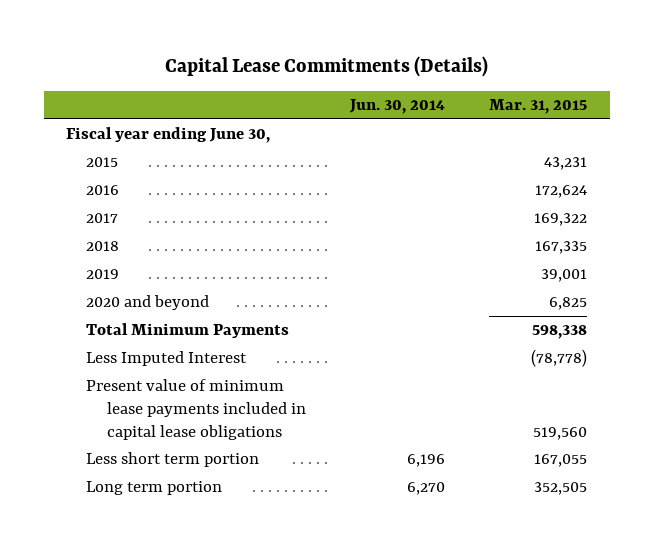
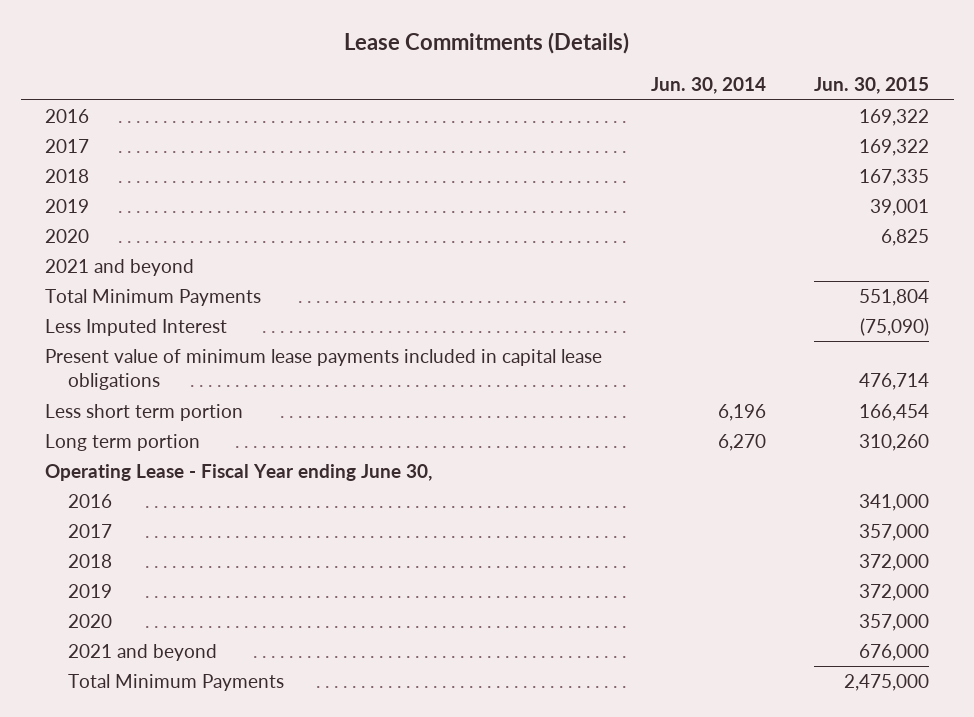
[164,56,488,78] Capital Lease Commitments (Details) -> [344,32,630,55] Lease Commitments (Details)
[489,99,588,115] Mar. 31, 2015 -> none
none -> [814,77,930,95] Jun. 30, 2015
[65,127,270,144] Fiscal year ending June 30, -> none
[86,157,119,168] 2015 -> none
none -> [44,229,89,244] 2020
[86,295,210,311] 2020 and beyond -> [44,259,194,277] 2021 and beyond
none -> [44,464,432,482] Operating Lease - Fiscal Year ending June 30,
none -> [68,494,113,509] 2016
none -> [68,524,113,539] 2017
none -> [68,554,113,569] 2018
none -> [68,584,113,599] 2019
none -> [68,614,113,629] 2020
none -> [68,644,218,662] 2021 and beyond
none -> [68,674,285,692] Total Minimum Payments

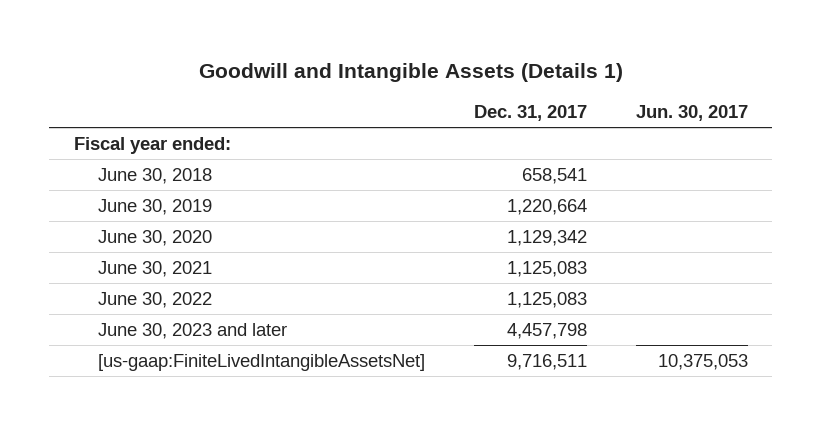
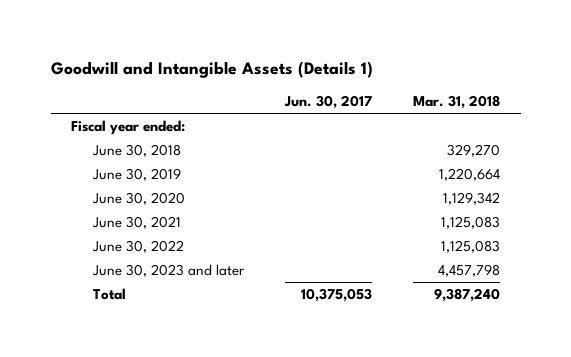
[473,104,587,121] Dec. 31, 2017 -> none
none -> [413,95,501,110] Mar. 31, 2018
[98,353,426,371] [us-gaap:FiniteLivedIntangibleAssetsNet] -> [93,287,127,300] Total

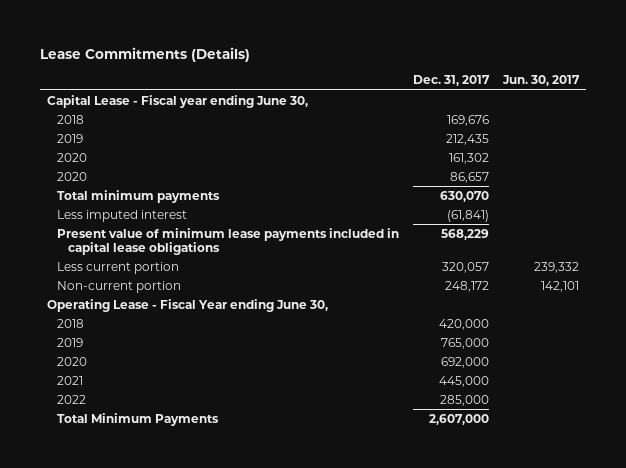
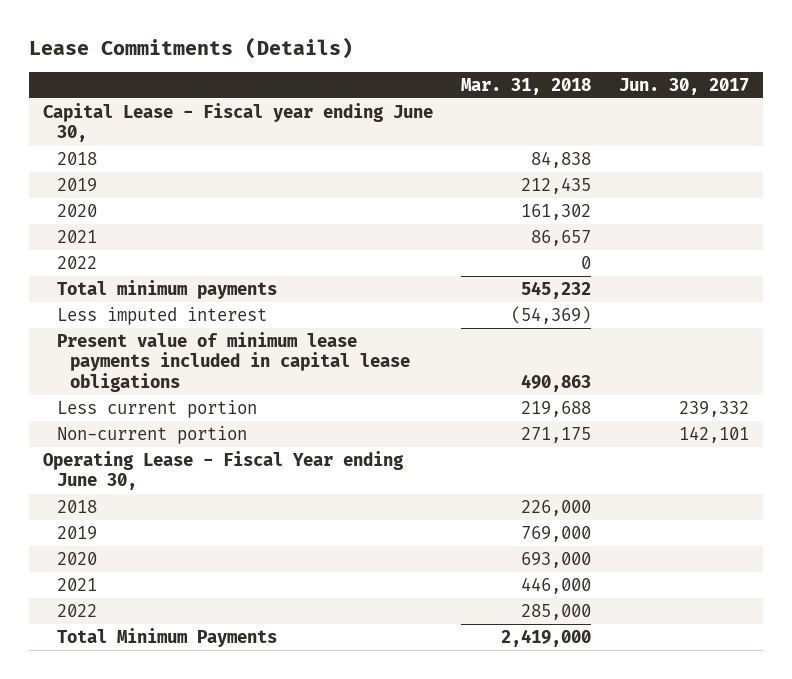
[413,75,491,87] Dec. 31, 2017 -> none
none -> [461,77,592,95] Mar. 31, 2018
[57,171,88,181] 2020 -> [56,229,97,243] 2021
none -> [56,255,97,269] 2022

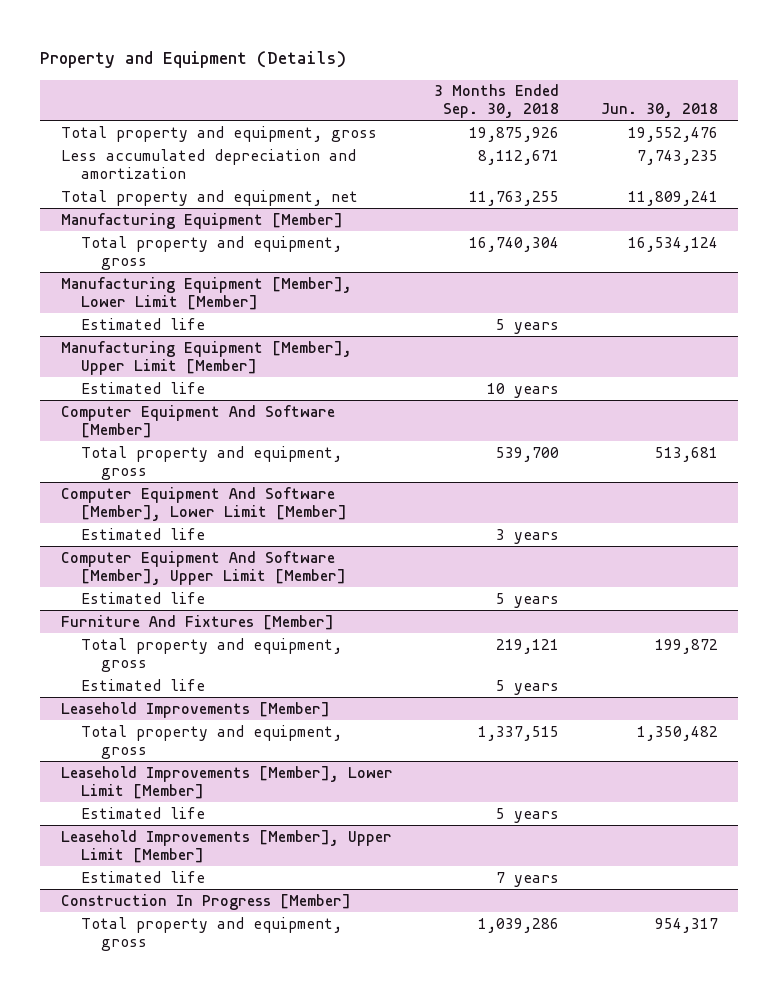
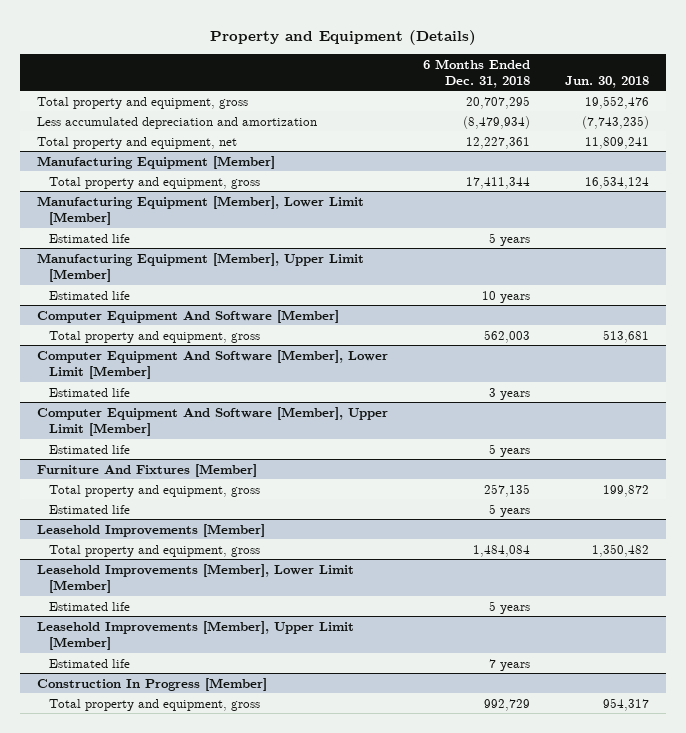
[434,84,560,119] 3 Months Ended Sep. 30, 2018 -> none
none -> [422,58,530,88] 6 Months Ended Dec. 31, 2018
[636,149,718,165] 7,743,235 -> [581,115,649,129] (7,743,235)

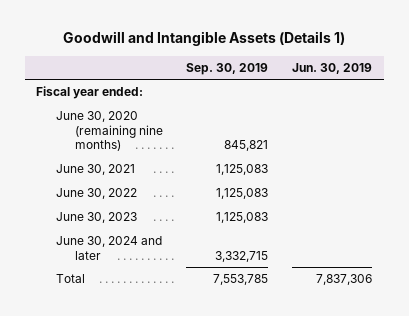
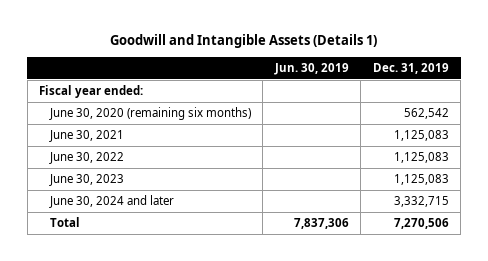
[186,62,269,75] Sep. 30, 2019 -> none
none -> [372,62,449,74] Dec. 31, 2019
[55,111,163,152] June 30, 2020 (remaining nine months) -> [48,107,251,121] June 30, 2020 (remaining six months)

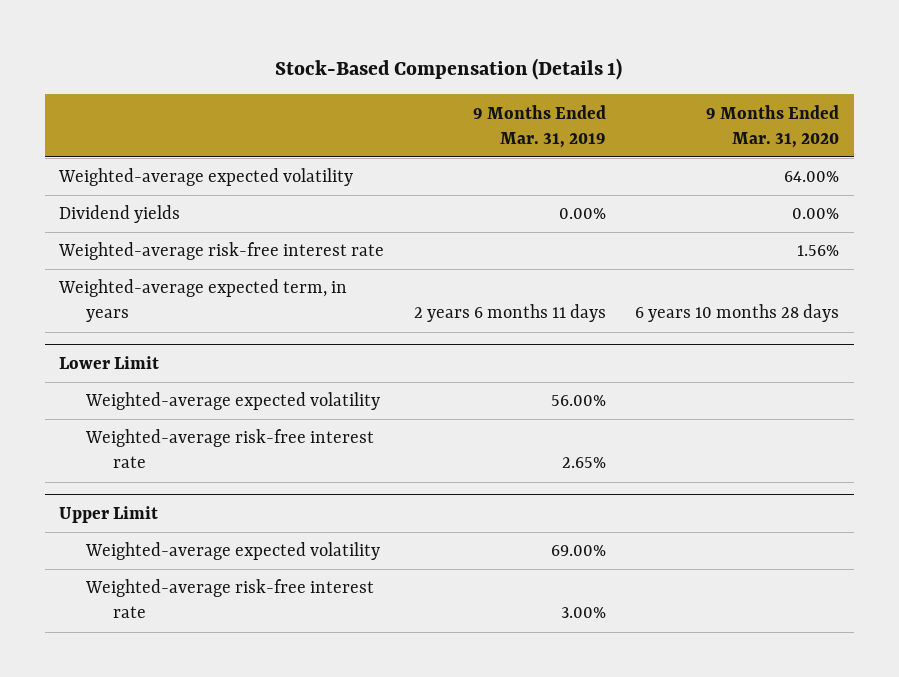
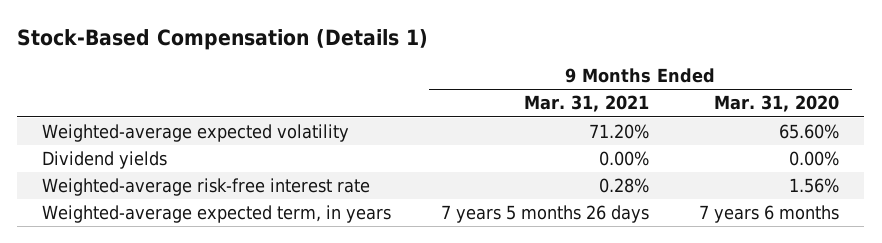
[472,104,606,148] 9 Months Ended Mar. 31, 2019 -> none
none -> [524,95,650,113] Mar. 31, 2021
[784,171,840,183] 64.00% -> [779,123,840,139] 65.60%
[59,355,160,369] Lower Limit -> none
[85,392,381,411] Weighted-average expected volatility -> none
[85,429,375,469] Weighted-average risk-free interest rate -> none
[59,505,159,523] Upper Limit -> none
[85,542,381,561] Weighted-average expected volatility -> none
[85,579,375,619] Weighted-average risk-free interest rate -> none
[635,304,840,323] 6 years 10 months 28 days -> [699,204,840,223] 7 years 6 months

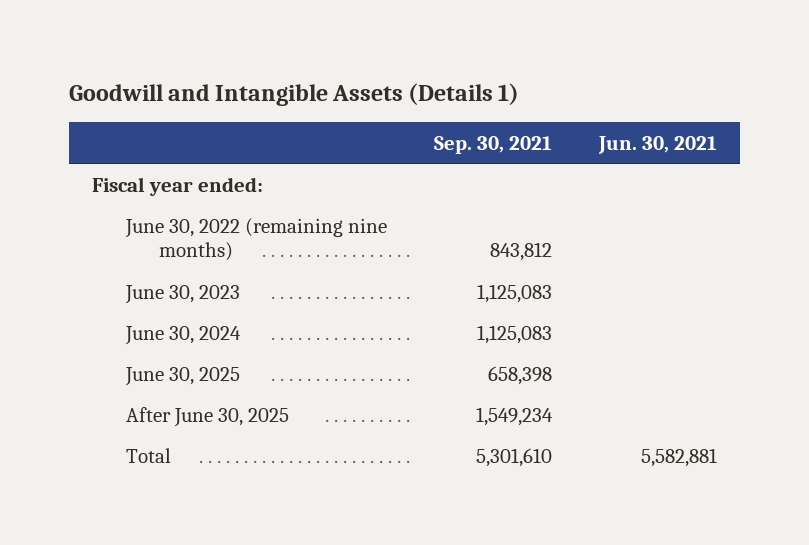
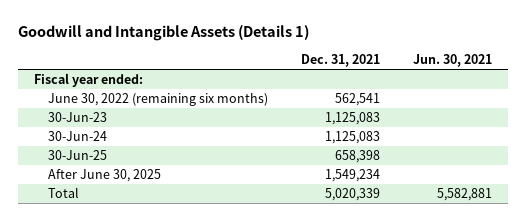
[433,136,552,155] Sep. 30, 2021 -> none
none -> [301,54,381,68] Dec. 31, 2021
[124,217,387,262] June 30, 2022 (remaining nine months) -> [48,93,269,107] June 30, 2022 (remaining six months)
[124,284,240,304] June 30, 2023 -> [48,112,108,123] 30-Jun-23
[124,325,241,345] June 30, 2024 -> [48,131,108,142] 30-Jun-24
[124,366,240,386] June 30, 2025 -> [48,150,108,161] 30-Jun-25

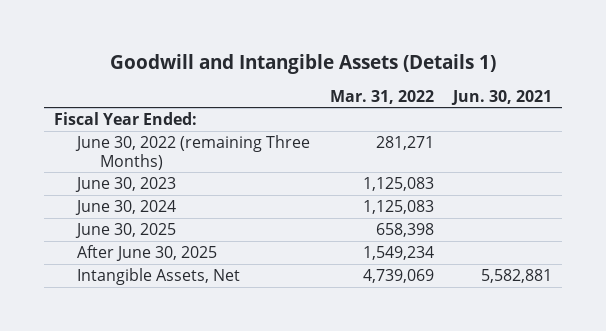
[301,54,381,68] Dec. 31, 2021 -> none
none -> [329,89,434,104] Mar. 31, 2022
[34,73,144,88] Fiscal year ended: -> [53,111,197,125] Fiscal Year Ended:
[48,93,269,107] June 30, 2022 (remaining six months) -> [75,134,311,170] June 30, 2022 (remaining Three Months)
[48,112,108,123] 30-Jun-23 -> [75,176,177,192] June 30, 2023
[48,131,108,142] 30-Jun-24 -> [75,199,177,215] June 30, 2024
[48,150,108,161] 30-Jun-25 -> [75,222,177,238] June 30, 2025
[48,187,80,199] Total -> [77,267,241,285] Intangible Assets, Net

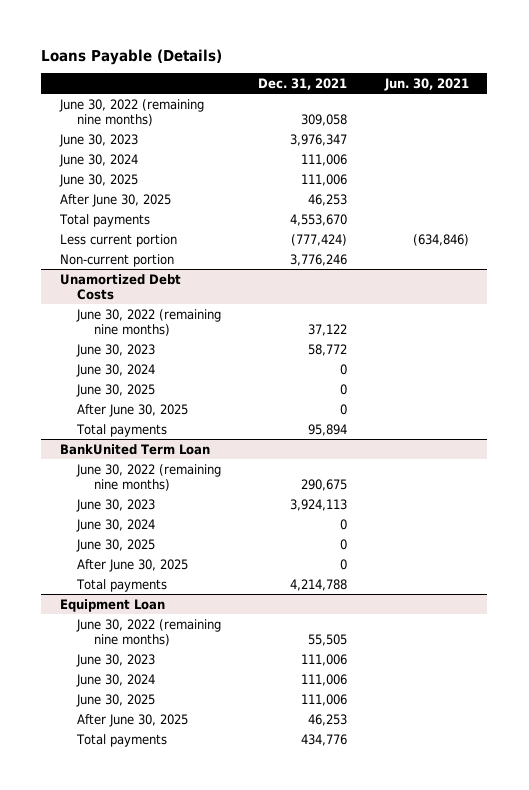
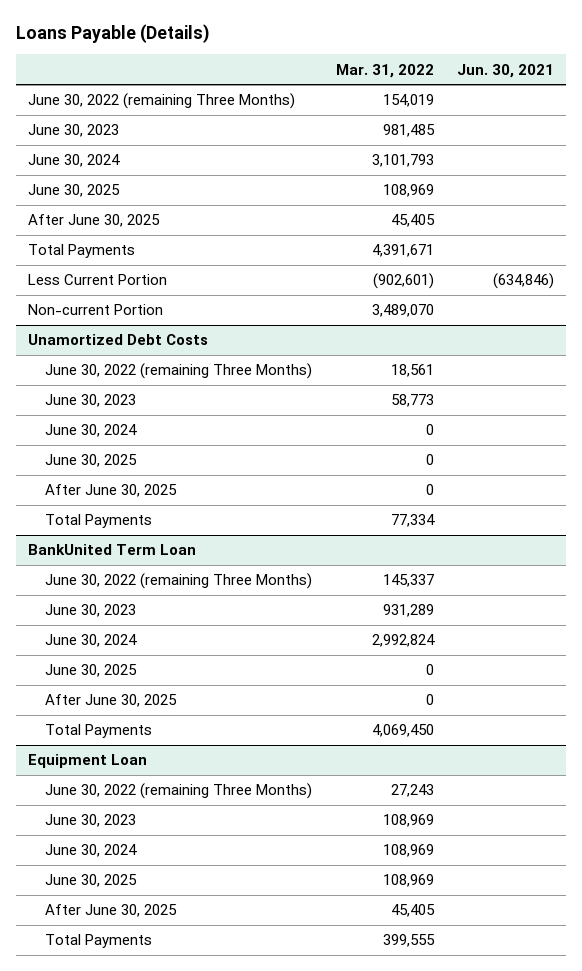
[258,77,348,90] Dec. 31, 2021 -> none
none -> [335,63,434,78] Mar. 31, 2022
[59,98,205,127] June 30, 2022 (remaining nine months) -> [27,93,295,110] June 30, 2022 (remaining Three Months)
[59,213,151,227] Total payments -> [27,244,135,259] Total Payments
[60,233,178,247] Less current portion -> [27,274,167,286] Less Current Portion
[60,253,175,267] Non-current portion -> [27,304,163,316] Non-current Portion
[75,308,221,337] June 30, 2022 (remaining nine months) -> [44,363,312,380] June 30, 2022 (remaining Three Months)
[75,423,167,437] Total payments -> [44,514,152,529] Total Payments
[75,463,221,492] June 30, 2022 (remaining nine months) -> [44,573,312,590] June 30, 2022 (remaining Three Months)
[75,578,167,592] Total payments -> [44,724,152,739] Total Payments
[75,618,221,647] June 30, 2022 (remaining nine months) -> [44,783,312,800] June 30, 2022 (remaining Three Months)
[75,733,167,747] Total payments -> [44,934,152,949] Total Payments

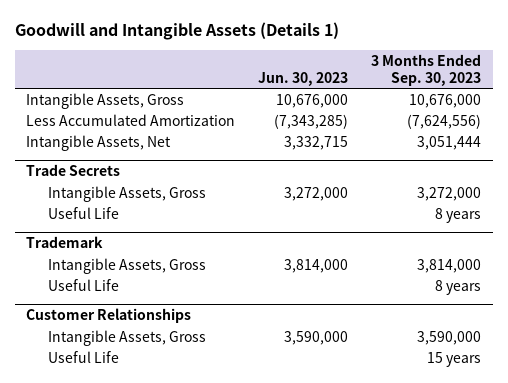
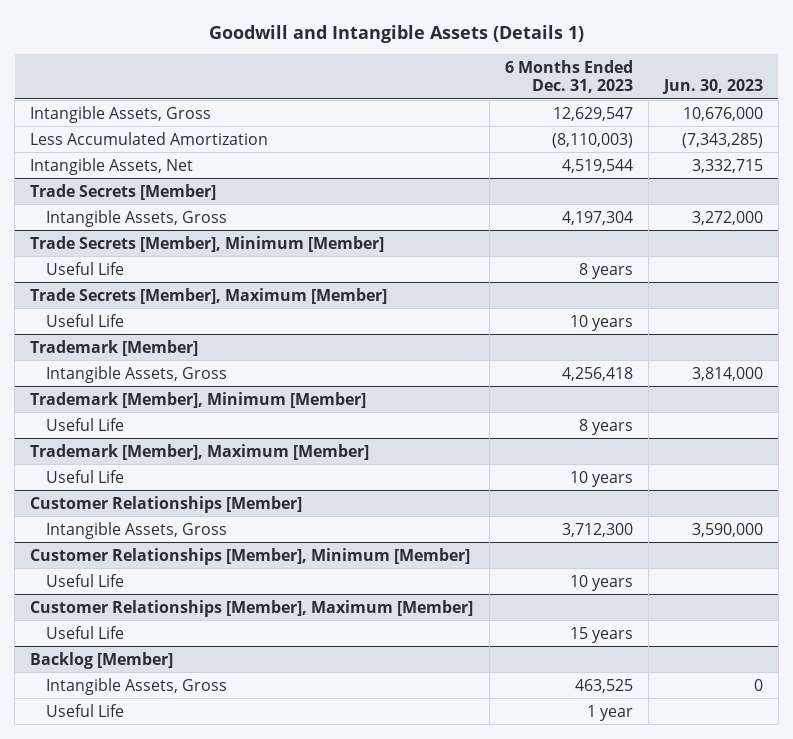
[371,53,482,86] 3 Months Ended Sep. 30, 2023 -> none
none -> [504,59,633,94] 6 Months Ended Dec. 31, 2023
[26,164,121,177] Trade Secrets -> [30,183,217,200] Trade Secrets [Member]
[48,206,120,219] Useful Life -> none
none -> [30,235,385,252] Trade Secrets [Member], Minimum [Member]
none -> [46,261,125,275] Useful Life
none -> [30,287,388,304] Trade Secrets [Member], Maximum [Member]
none -> [46,313,125,327] Useful Life
[26,236,104,249] Trademark -> [30,339,199,356] Trademark [Member]
[48,278,120,291] Useful Life -> none
none -> [30,391,367,408] Trademark [Member], Minimum [Member]
none -> [46,417,125,431] Useful Life
none -> [30,443,370,460] Trademark [Member], Maximum [Member]
none -> [46,469,125,483] Useful Life
[26,308,192,324] Customer Relationships -> [30,495,303,513] Customer Relationships [Member]
[48,350,120,363] Useful Life -> none
none -> [30,547,471,565] Customer Relationships [Member], Minimum [Member]
none -> [46,573,125,587] Useful Life
none -> [30,599,474,617] Customer Relationships [Member], Maximum [Member]
none -> [46,625,125,639] Useful Life
none -> [30,651,174,669] Backlog [Member]
none -> [46,677,228,695] Intangible Assets, Gross
none -> [46,703,125,717] Useful Life

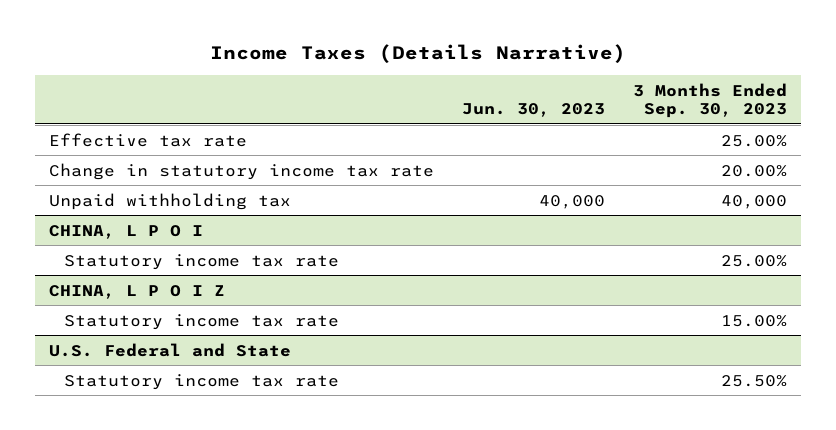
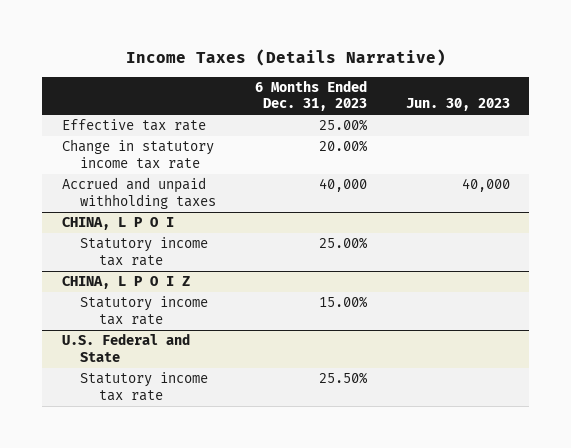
[632,82,787,119] 3 Months Ended Sep. 30, 2023 -> none
none -> [254,79,367,112] 6 Months Ended Dec. 31, 2023
[49,192,292,210] Unpaid withholding tax -> [61,177,217,209] Accrued and unpaid withholding taxes

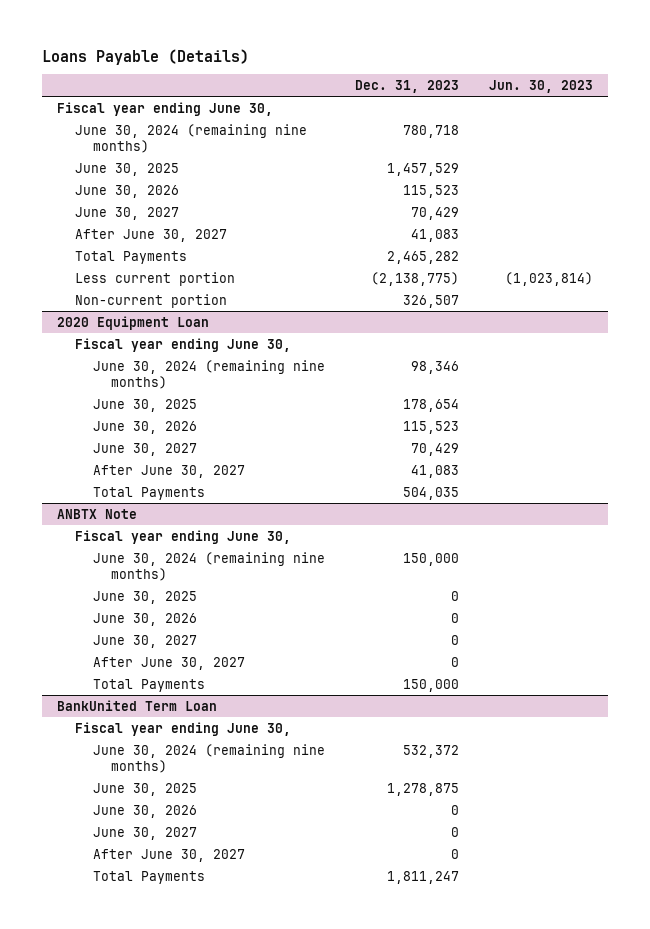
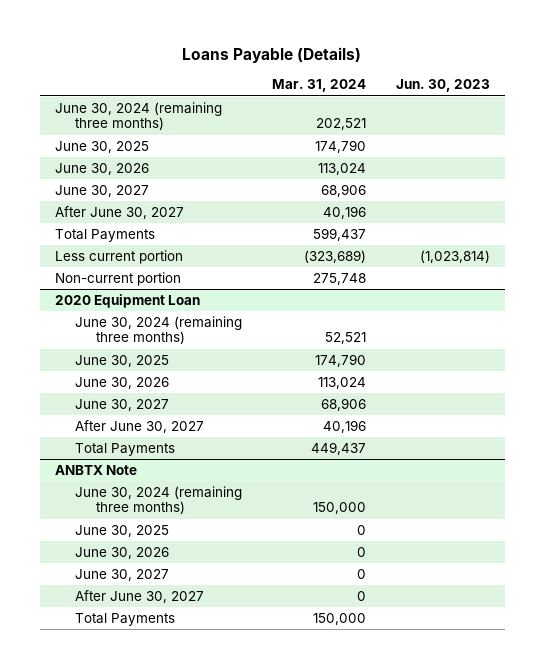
[355,80,460,94] Dec. 31, 2023 -> none
none -> [272,79,367,93] Mar. 31, 2024
[57,101,274,116] Fiscal year ending June 30, -> none
[75,123,308,153] June 30, 2024 (remaining nine months) -> [54,101,222,131] June 30, 2024 (remaining three months)
[75,337,292,352] Fiscal year ending June 30, -> none
[93,359,326,389] June 30, 2024 (remaining nine months) -> [75,315,243,345] June 30, 2024 (remaining three months)
[75,529,292,544] Fiscal year ending June 30, -> none
[93,551,326,581] June 30, 2024 (remaining nine months) -> [75,485,243,515] June 30, 2024 (remaining three months)
[57,699,218,711] BankUnited Term Loan -> none
[75,721,292,736] Fiscal year ending June 30, -> none
[93,743,326,773] June 30, 2024 (remaining nine months) -> none
[93,782,198,796] June 30, 2025 -> none
[93,804,198,818] June 30, 2026 -> none
[93,826,198,840] June 30, 2027 -> none
[93,848,246,862] After June 30, 2027 -> none
[93,870,206,884] Total Payments -> none

